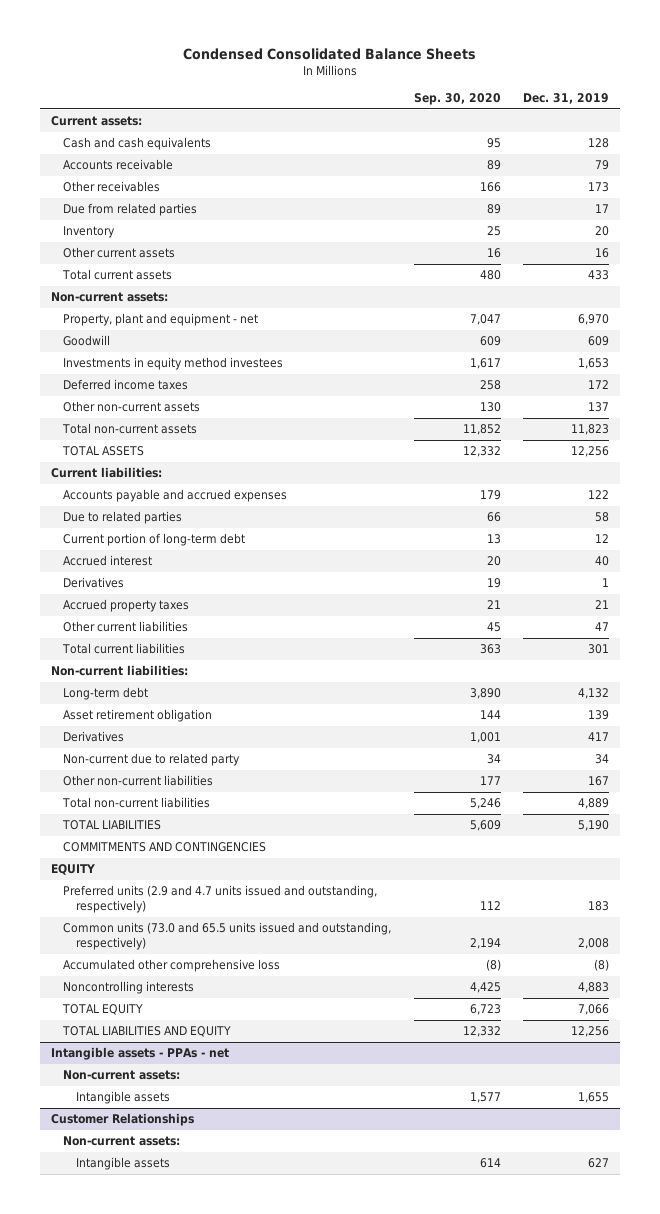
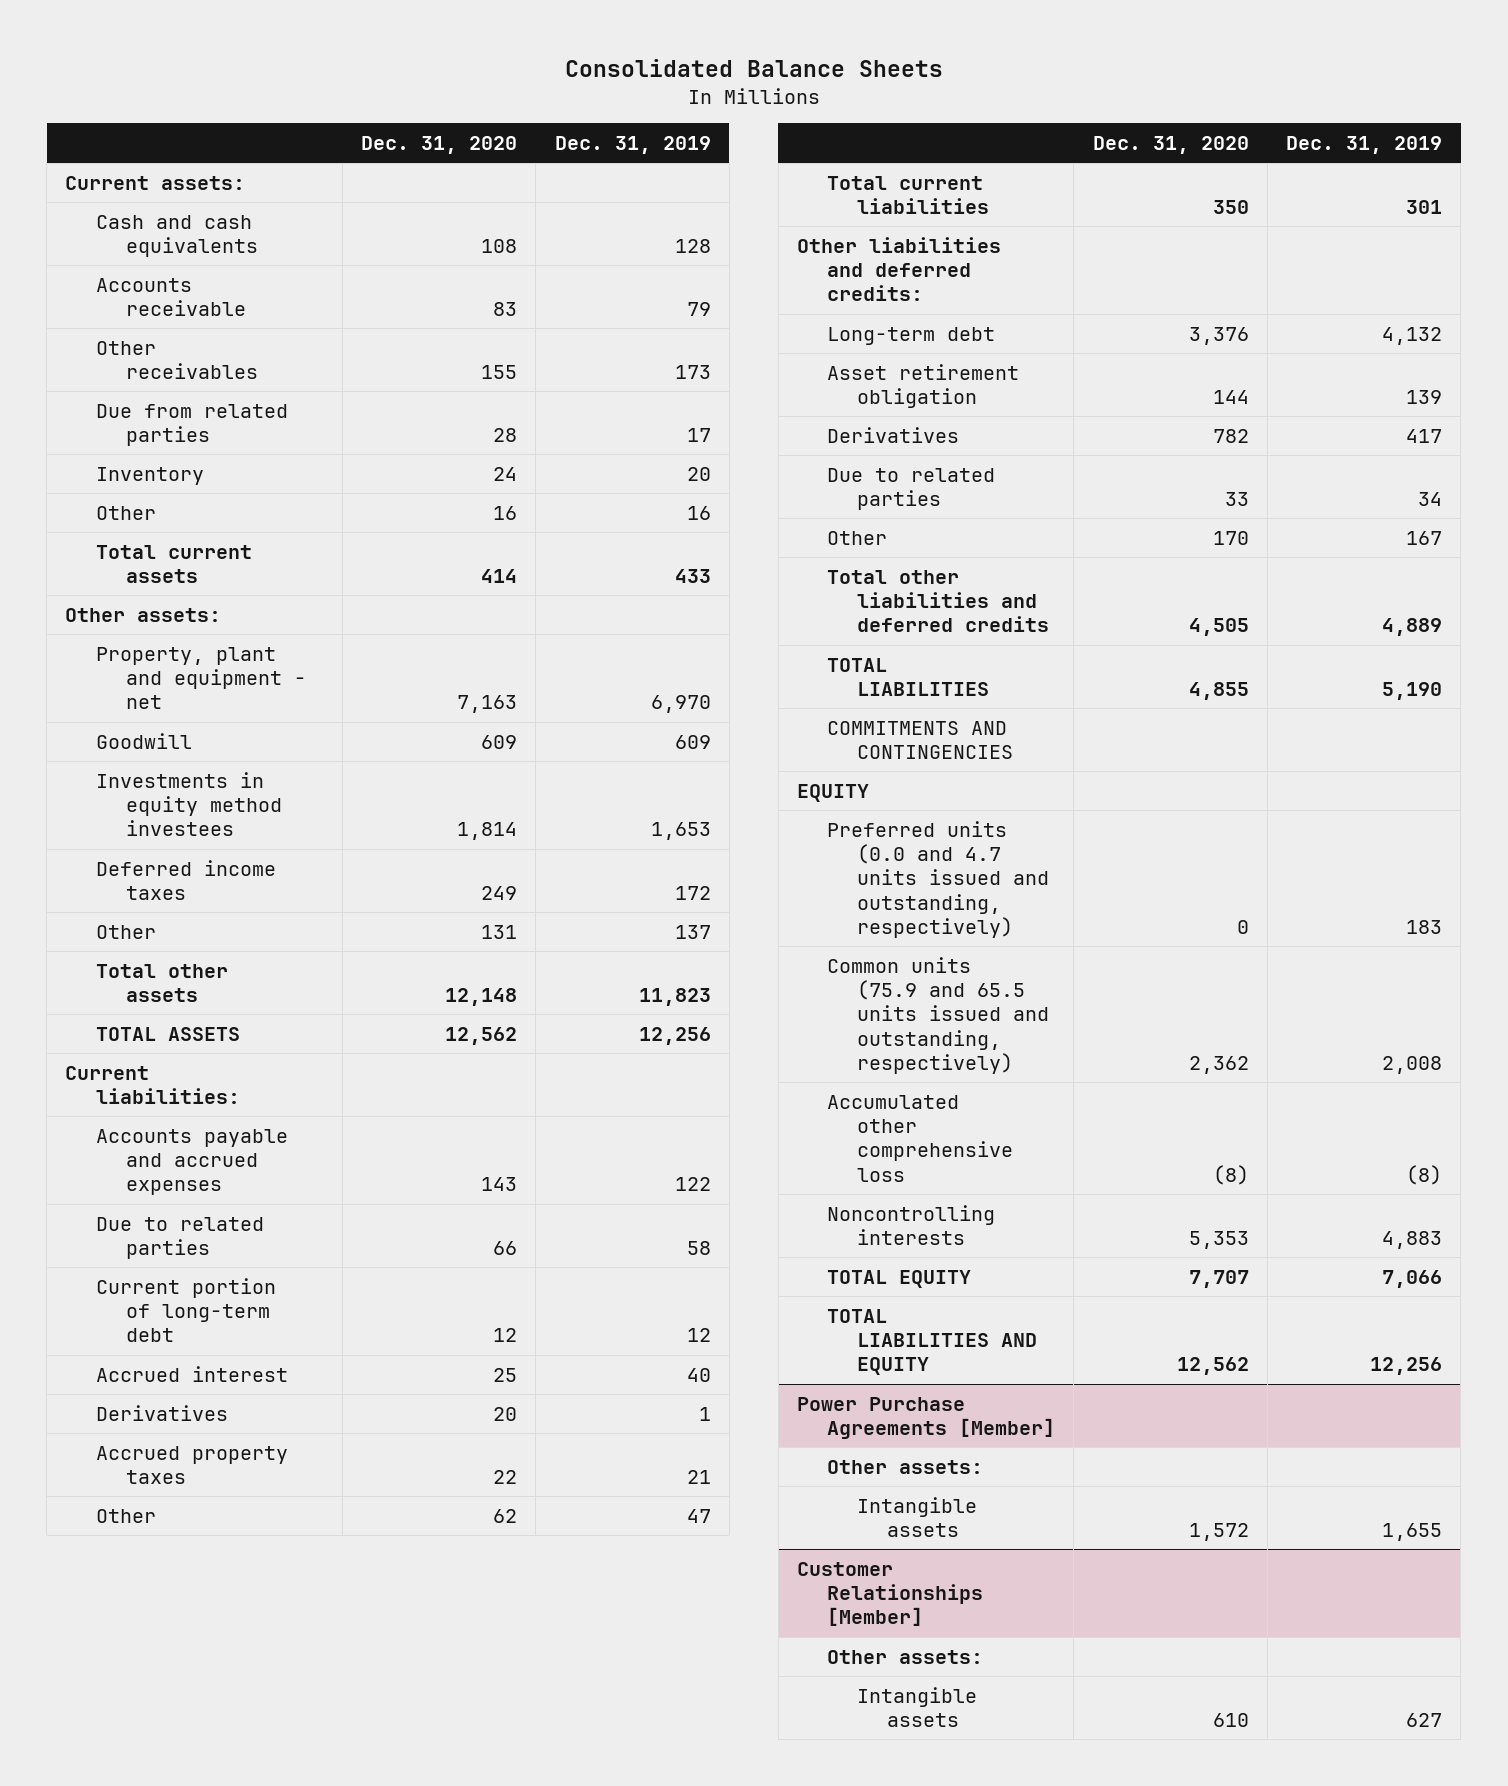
[183,47,477,60] Condensed Consolidated Balance Sheets -> [564,59,943,78] Consolidated Balance Sheets
[413,93,501,106] Sep. 30, 2020 -> none
none -> [361,135,518,154] Dec. 31, 2020
[63,247,176,259] Other current assets -> [95,505,156,520] Other
[50,292,168,303] Non-current assets: -> [65,607,222,622] Other assets:
[63,401,201,413] Other non-current assets -> [95,924,156,939] Other
[62,423,198,435] Total non-current assets -> [95,963,228,1003] Total other assets
[63,621,189,633] Other current liabilities -> [95,1508,156,1523] Other
[50,665,188,677] Non-current liabilities: -> [797,236,1002,302] Other liabilities and deferred credits:
[63,753,241,767] Non-current due to related party -> [827,467,996,511] Due to related parties
[63,775,214,787] Other non-current liabilities -> [827,530,888,545] Other
[62,797,211,809] Total non-current liabilities -> [827,569,1050,633] Total other liabilities and deferred credits
[63,885,378,914] Preferred units (2.9 and 4.7 units issued and outstanding, respectively) -> [827,820,1050,939] Preferred units (0.0 and 4.7 units issued and outstanding, respectively)
[63,922,392,951] Common units (73.0 and 65.5 units issued and outstanding, respectively) -> [827,956,1050,1075] Common units (75.9 and 65.5 units issued and outstanding, respectively)
[50,1047,229,1061] Intangible assets - PPAs - net -> [797,1396,1056,1440] Power Purchase Agreements [Member]
[63,1070,181,1081] Non-current assets: -> [827,1459,984,1474] Other assets:
[50,1113,194,1127] Customer Relationships -> [797,1561,984,1627] Customer Relationships [Member]
[63,1136,181,1147] Non-current assets: -> [827,1649,984,1664] Other assets:

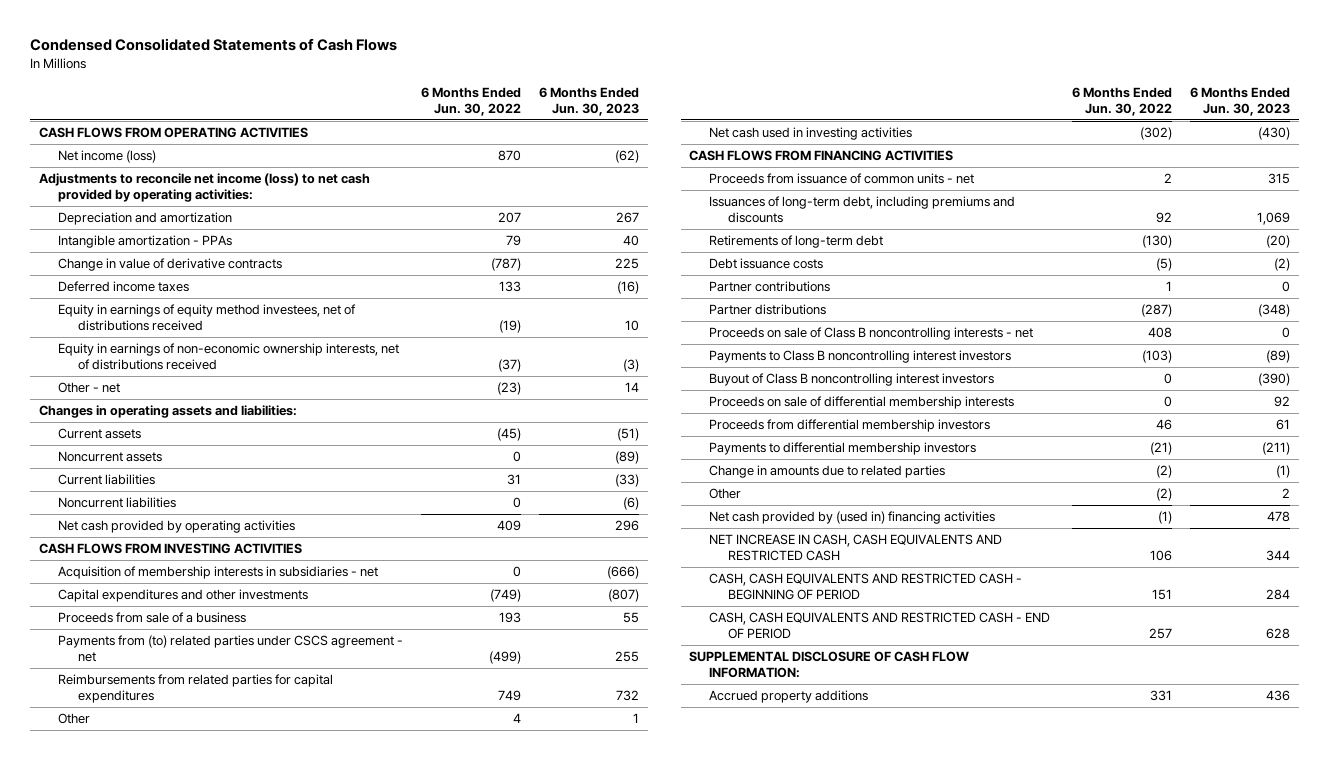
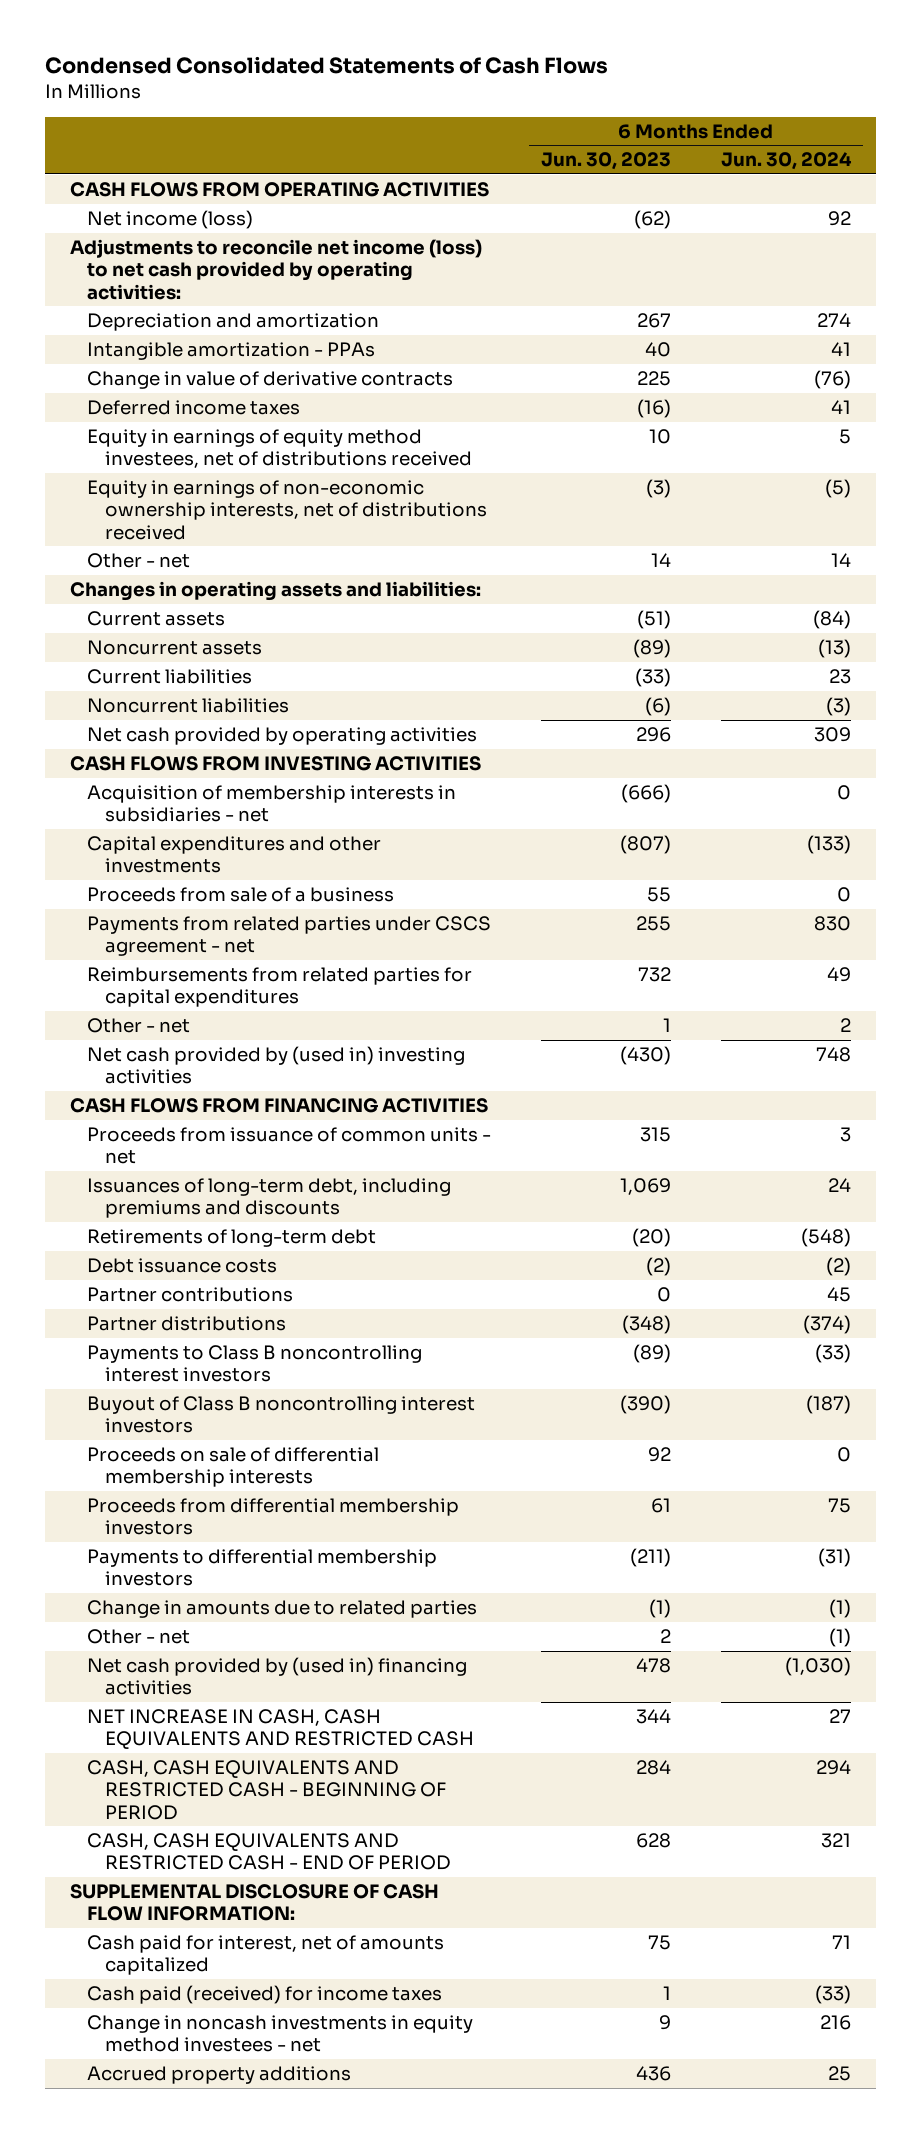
[421,86,522,117] 6 Months Ended Jun. 30, 2022 -> none
none -> [720,152,852,171] Jun. 30, 2024
[58,634,404,663] Payments from (to) related parties under CSCS agreement - net -> [87,916,492,957] Payments from related parties under CSCS agreement - net
[58,712,91,724] Other -> [87,1018,191,1034] Other - net
[708,126,912,140] Net cash used in investing activities -> [87,1046,466,1085] Net cash provided by (used in) investing activities
[708,326,1033,340] Proceeds on sale of Class B noncontrolling interests - net -> none
[708,487,741,499] Other -> [87,1629,191,1645] Other - net
none -> [87,1935,445,1976] Cash paid for interest, net of amounts capitalized
none -> [87,1985,443,2005] Cash paid (received) for income taxes
none -> [87,2015,474,2053] Change in noncash investments in equity method investees - net

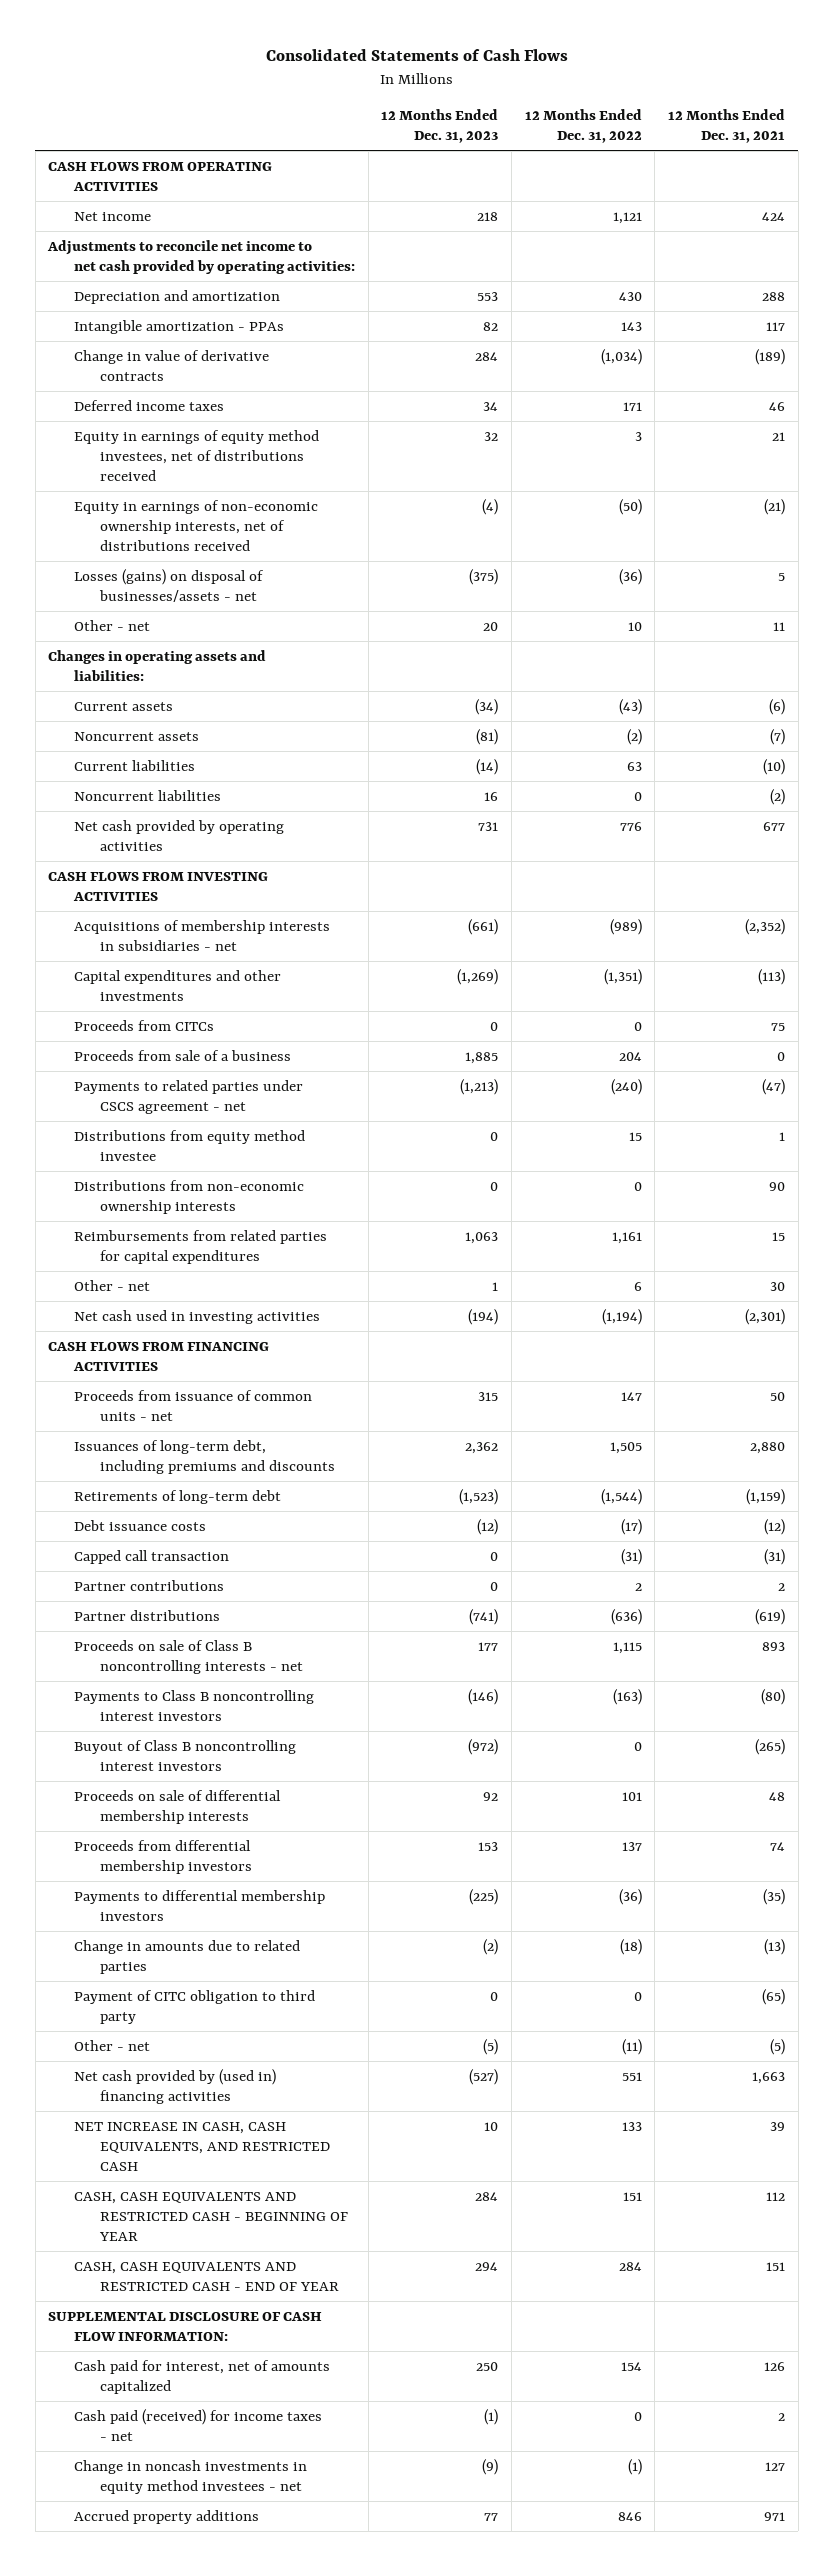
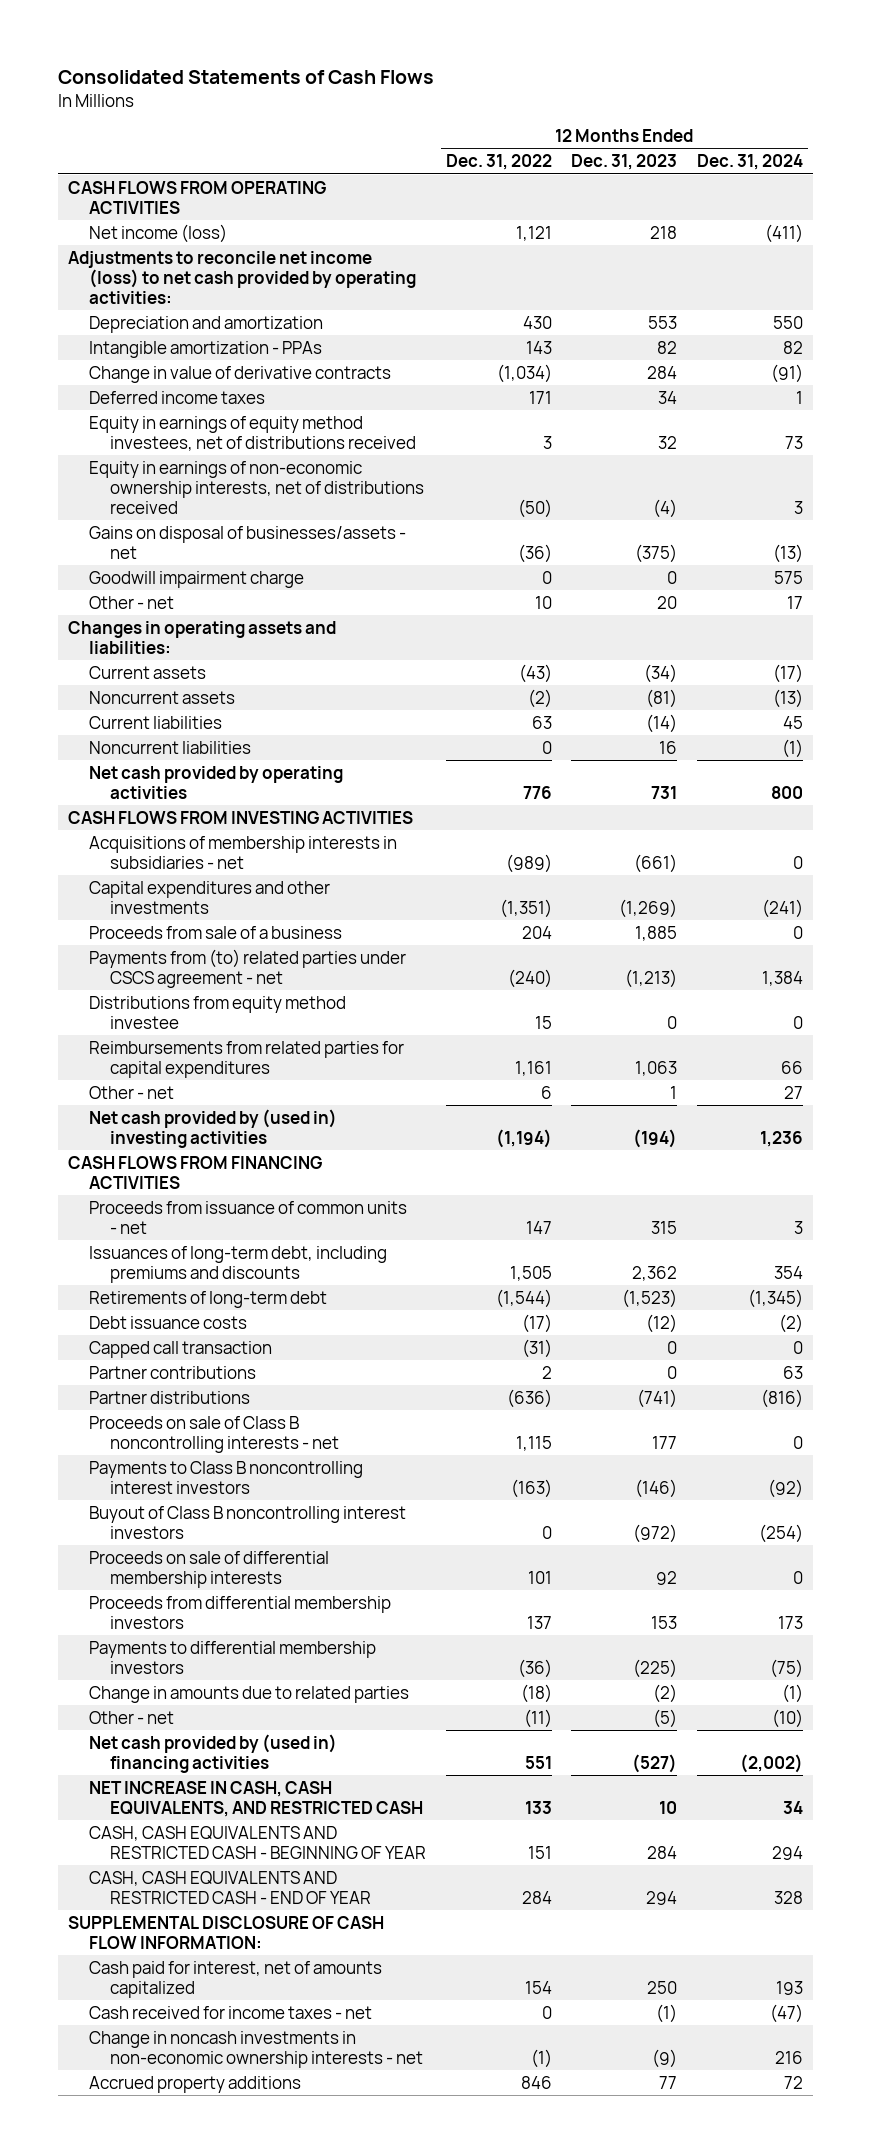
[667,109,785,144] 12 Months Ended Dec. 31, 2021 -> none
none -> [696,154,803,171] Dec. 31, 2024
[74,211,152,221] Net income -> [88,223,227,243] Net income (loss)
[47,239,356,274] Adjustments to reconcile net income to net cash provided by operating activities: -> [67,250,416,304] Adjustments to reconcile net income (loss) to net cash provided by operating activities:
[74,568,265,602] Losses (gains) on disposal of businesses/assets - net -> [88,525,406,559] Gains on disposal of businesses/assets - net
none -> [88,570,304,588] Goodwill impairment charge
[74,1019,215,1031] Proceeds from CITCs -> none
[74,1079,304,1114] Payments to related parties under CSCS agreement - net -> [88,948,406,988] Payments from (to) related parties under CSCS agreement - net
[74,1179,305,1214] Distributions from non-economic ownership interests -> none
[74,1309,321,1324] Net cash used in investing activities -> [88,1108,337,1148] Net cash provided by (used in) investing activities
[74,1989,316,2024] Payment of CITC obligation to third party -> none
[74,2459,308,2494] Change in noncash investments in equity method investees - net -> none
[74,2408,323,2441] Cash paid (received) for income taxes - net -> [88,2005,372,2019] Cash received for income taxes - net
none -> [88,2030,423,2068] Change in noncash investments in non-economic ownership interests - net

